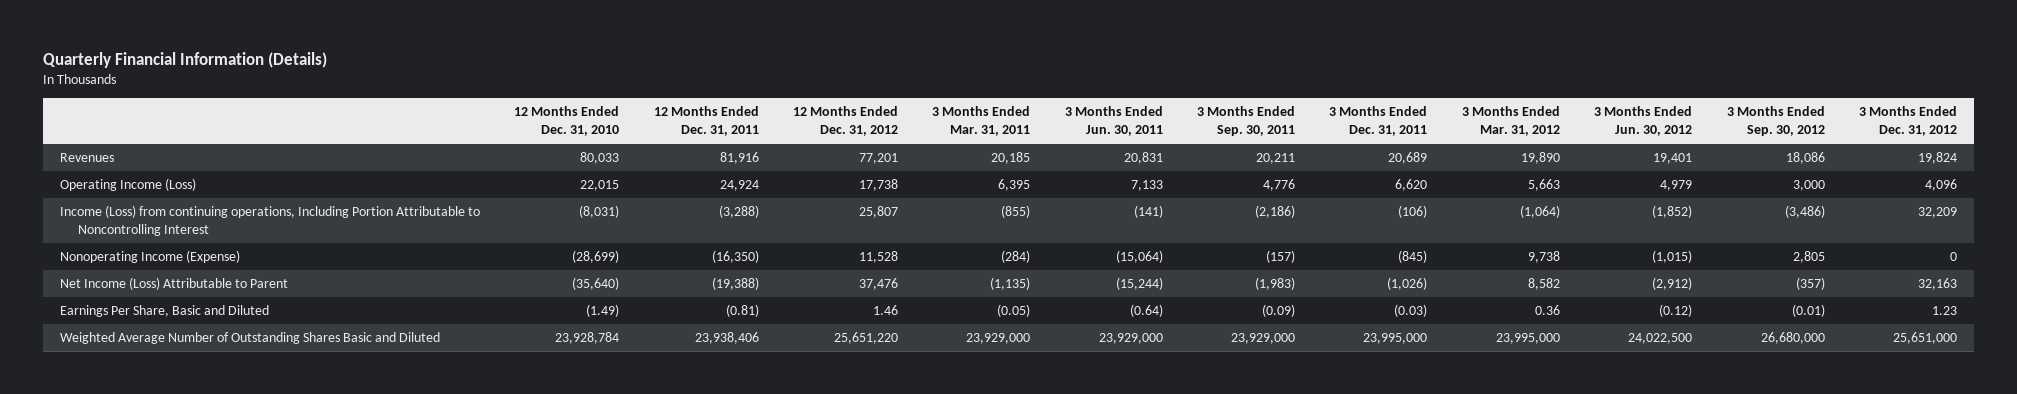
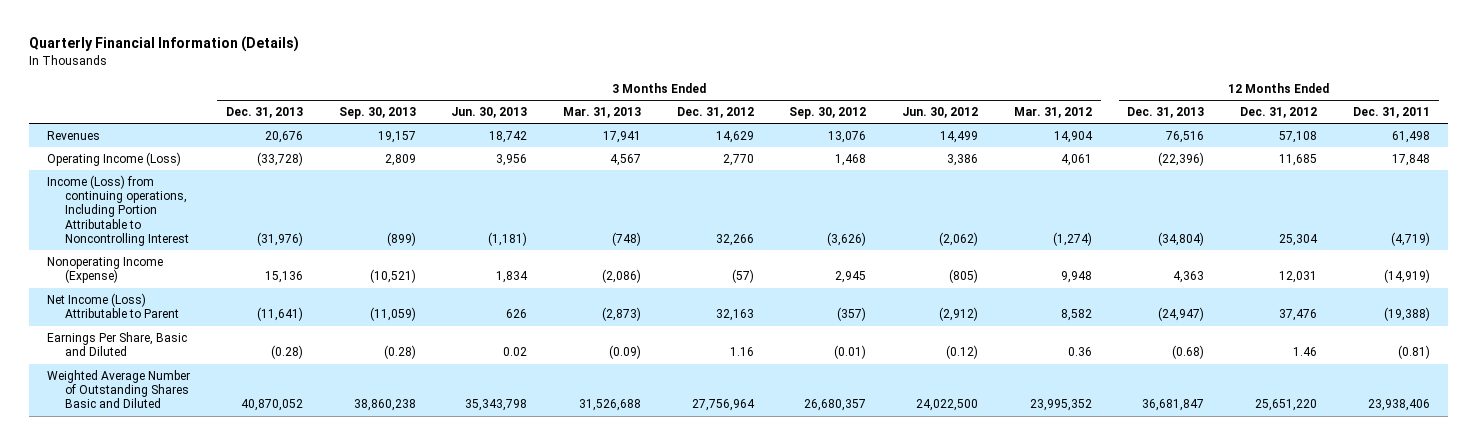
[514,106,620,137] 12 Months Ended Dec. 31, 2010 -> none
[932,106,1031,137] 3 Months Ended Mar. 31, 2011 -> none
[1064,106,1163,137] 3 Months Ended Jun. 30, 2011 -> none
[1197,106,1296,137] 3 Months Ended Sep. 30, 2011 -> none
[1329,106,1428,137] 3 Months Ended Dec. 31, 2011 -> none
none -> [225,107,303,119] Dec. 31, 2013
none -> [338,107,416,120] Sep. 30, 2013
none -> [451,107,528,119] Jun. 30, 2013
none -> [563,107,642,119] Mar. 31, 2013
none -> [1127,107,1205,119] Dec. 31, 2013
[719,152,759,165] 81,916 -> [1391,130,1430,143] 61,498
[858,153,898,165] 77,201 -> [1279,130,1318,143] 57,108
[1520,152,1560,165] 19,890 -> [1053,130,1093,143] 14,904
[1653,153,1693,165] 19,401 -> [940,130,979,143] 14,499
[1785,152,1825,165] 18,086 -> [828,130,867,143] 13,076
[1917,152,1957,165] 19,824 -> [715,130,754,143] 14,629
[719,180,759,192] 24,924 -> [1391,153,1430,166] 17,848
[858,179,898,192] 17,738 -> [1279,153,1318,166] 11,685
[1527,179,1560,192] 5,663 -> [1060,153,1092,166] 4,061
[1660,180,1693,192] 4,979 -> [947,153,979,166] 3,386
[1792,180,1825,192] 3,000 -> [835,153,867,166] 1,468
[1924,179,1957,192] 4,096 -> [722,153,754,166] 2,770
[718,205,759,219] (3,288) -> [1390,231,1430,246] (4,719)
[858,206,898,219] 25,807 -> [1279,233,1319,246] 25,304
[1519,205,1560,219] (1,064) -> [1052,231,1092,246] (1,274)
[1652,205,1693,219] (1,852) -> [939,231,979,246] (2,062)
[1784,205,1825,219] (3,486) -> [827,231,867,246] (3,626)
[1917,207,1957,219] 32,209 -> [715,233,754,246] 32,266
[711,250,759,264] (16,350) -> [1383,269,1430,284] (14,919)
[858,251,898,264] 11,528 -> [1279,271,1318,284] 12,031
[1527,251,1560,264] 9,738 -> [1060,271,1092,284] 9,948
[1652,250,1693,264] (1,015) -> [949,269,979,284] (805)
[1792,251,1825,264] 2,805 -> [835,271,867,284] 2,945
[1949,252,1957,262] 0 -> [731,269,754,284] (57)
[1931,306,1957,316] 1.23 -> [729,347,754,357] 1.16
[1495,333,1560,345] 23,995,000 -> [1029,399,1092,412] 23,995,352
[1760,332,1825,345] 26,680,000 -> [804,399,867,412] 26,680,357
[1892,332,1957,345] 25,651,000 -> [691,399,755,412] 27,756,964

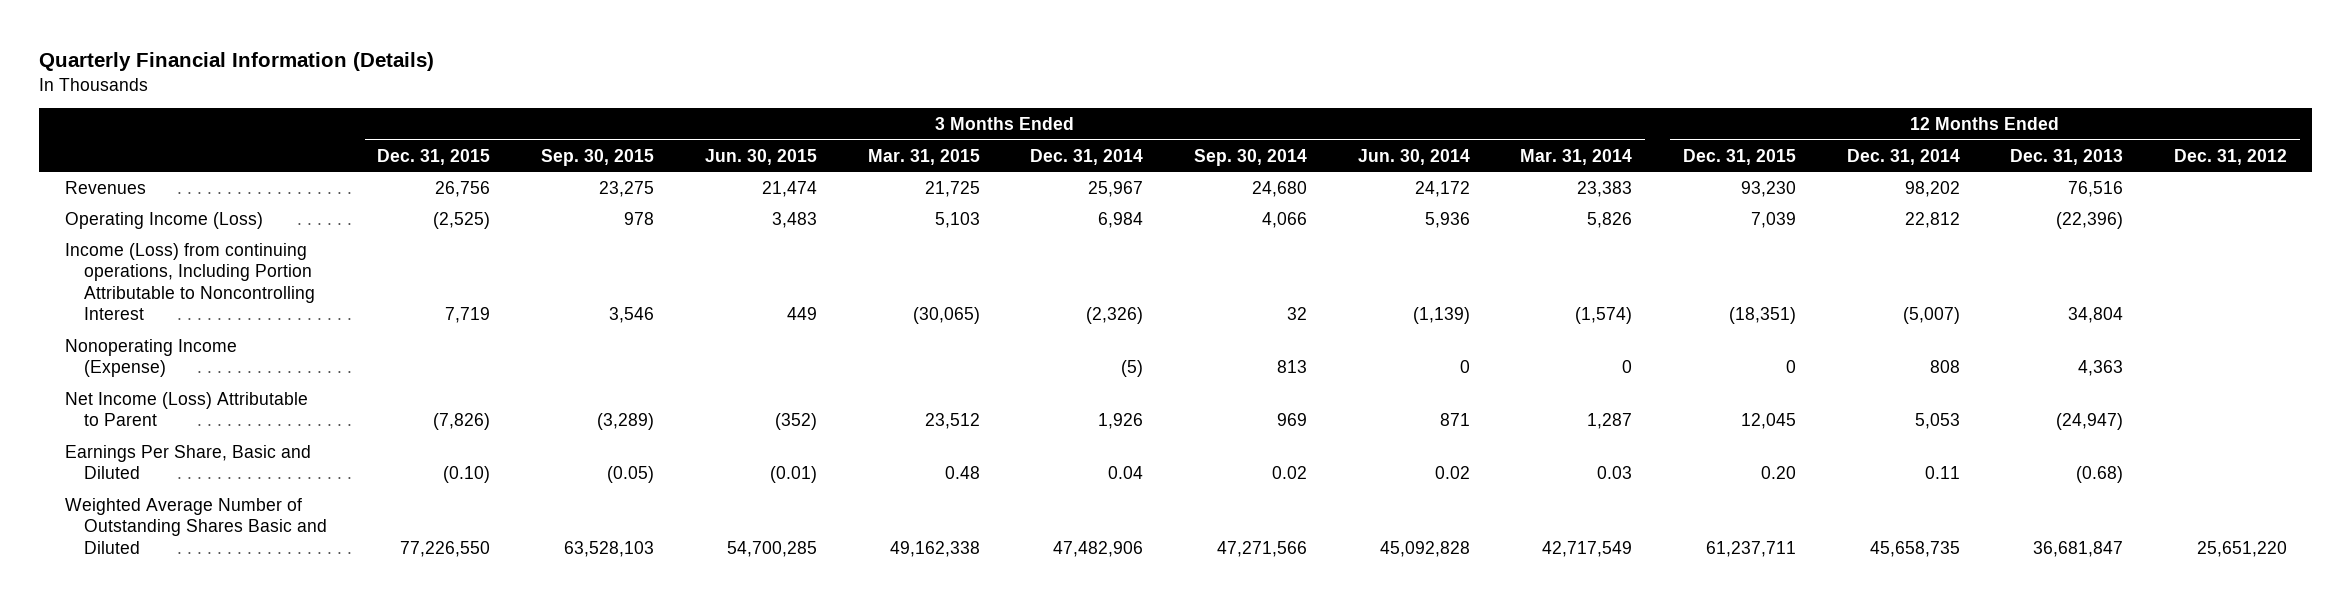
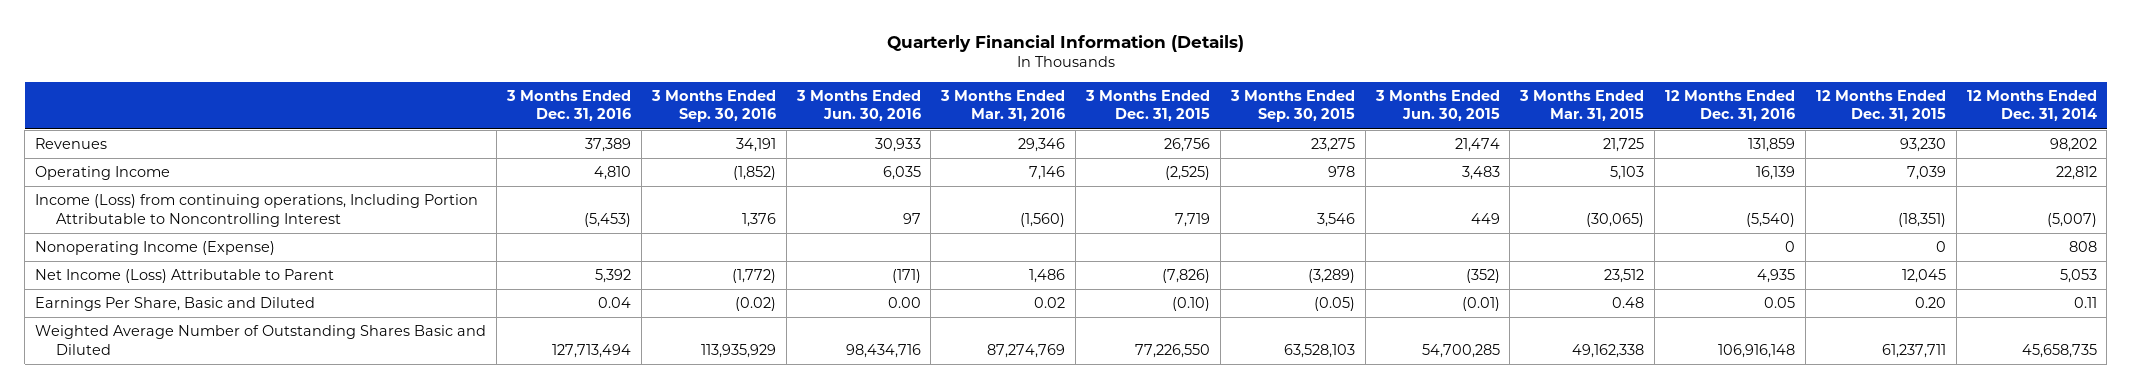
[1030,148,1144,165] Dec. 31, 2014 -> none
[1193,148,1307,166] Sep. 30, 2014 -> none
[1357,148,1470,165] Jun. 30, 2014 -> none
[1520,148,1633,165] Mar. 31, 2014 -> none
[2010,148,2124,165] Dec. 31, 2013 -> none
[2174,148,2288,165] Dec. 31, 2012 -> none
none -> [506,90,632,122] 3 Months Ended Dec. 31, 2016
none -> [650,90,776,123] 3 Months Ended Sep. 30, 2016
none -> [795,90,921,122] 3 Months Ended Jun. 30, 2016
none -> [940,90,1066,122] 3 Months Ended Mar. 31, 2016
none -> [1665,90,1796,122] 12 Months Ended Dec. 31, 2016
[64,211,263,229] Operating Income (Loss) -> [35,166,171,181] Operating Income

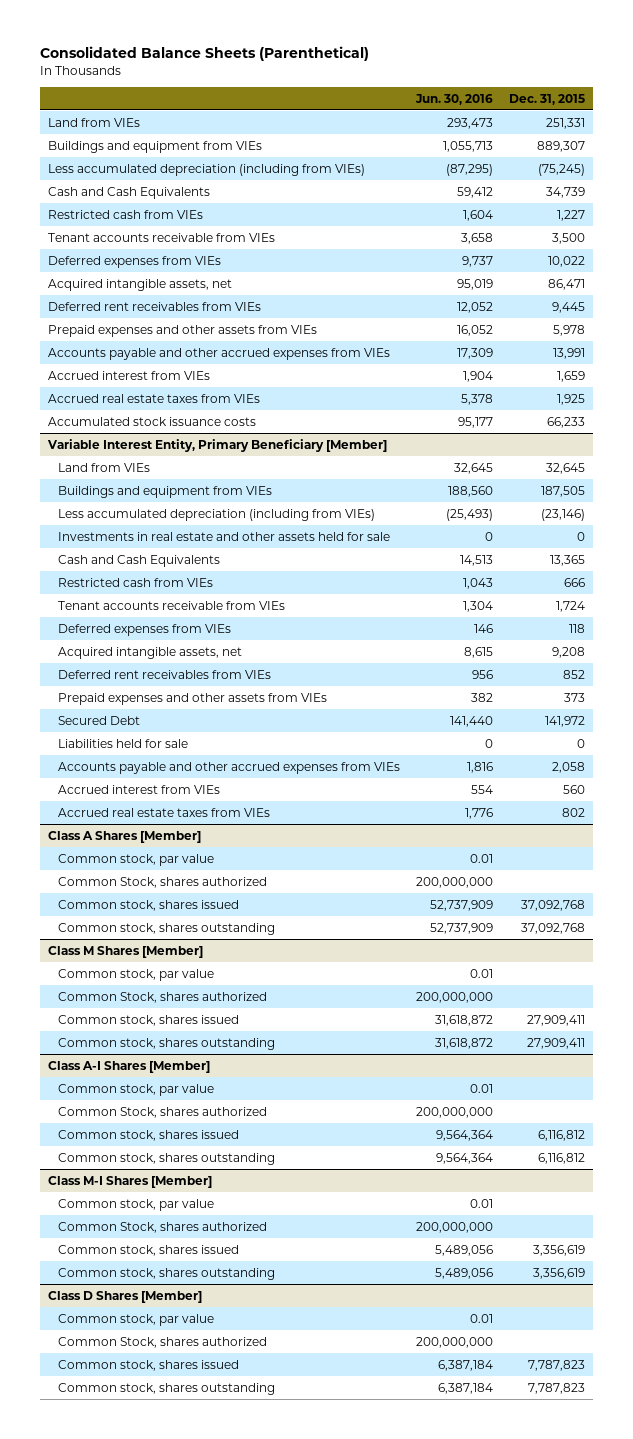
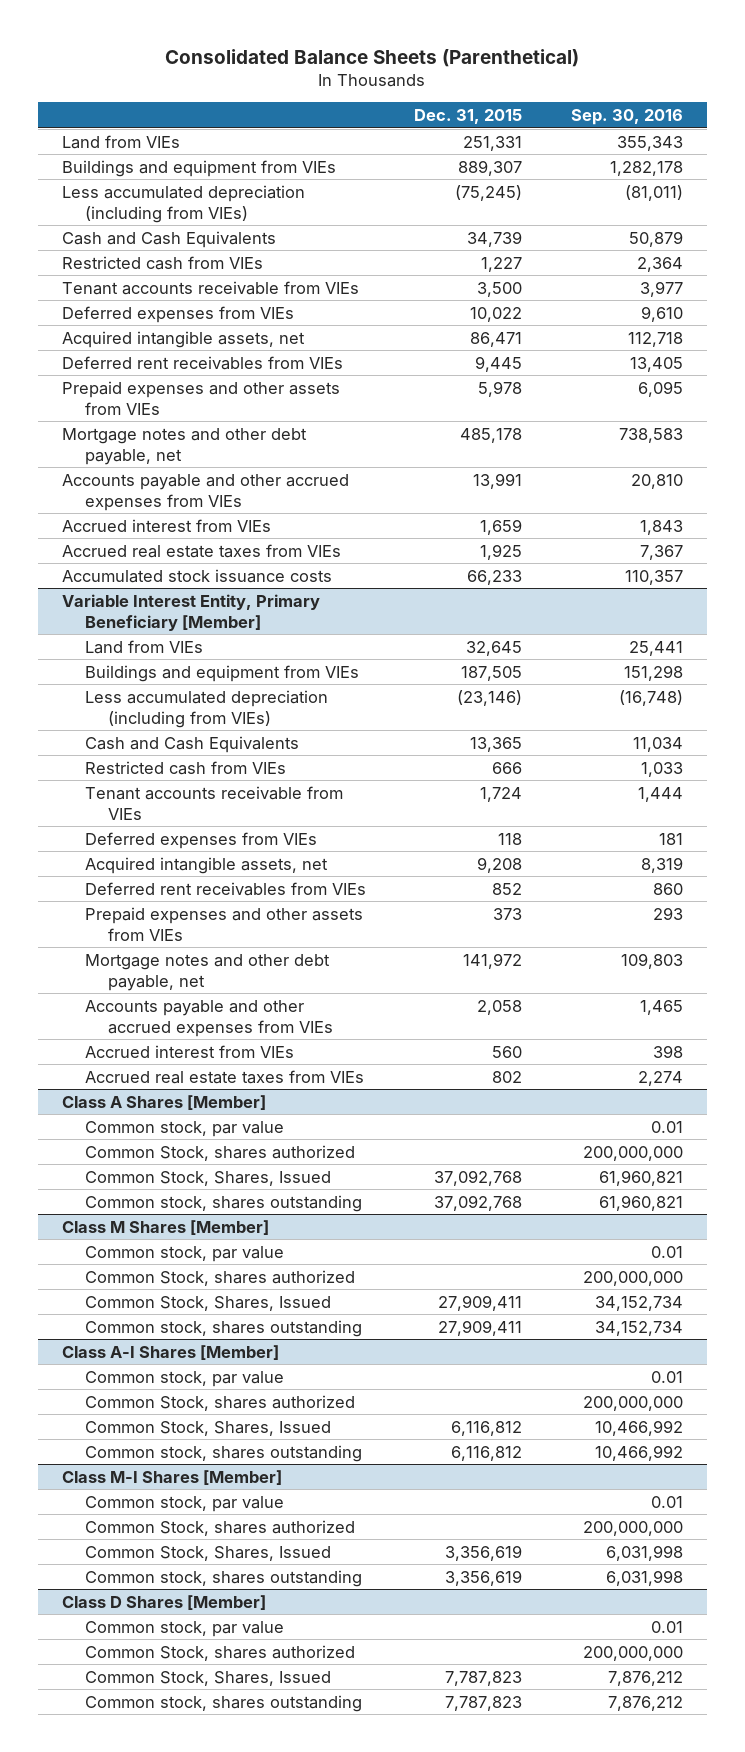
[415,93,494,105] Jun. 30, 2016 -> none
none -> [570,109,683,126] Sep. 30, 2016
none -> [62,427,308,465] Mortgage notes and other debt payable, net
[58,531,391,541] Investments in real estate and other assets held for sale -> none
[58,738,189,748] Liabilities held for sale -> none
[58,715,141,725] Secured Debt -> [84,953,330,991] Mortgage notes and other debt payable, net
[58,899,240,911] Common stock, shares issued -> [84,1170,331,1186] Common Stock, Shares, Issued
[58,1014,240,1026] Common stock, shares issued -> [84,1295,331,1311] Common Stock, Shares, Issued
[58,1129,240,1141] Common stock, shares issued -> [84,1420,331,1436] Common Stock, Shares, Issued
[58,1244,240,1256] Common stock, shares issued -> [84,1545,331,1561] Common Stock, Shares, Issued
[58,1359,240,1371] Common stock, shares issued -> [84,1670,331,1686] Common Stock, Shares, Issued

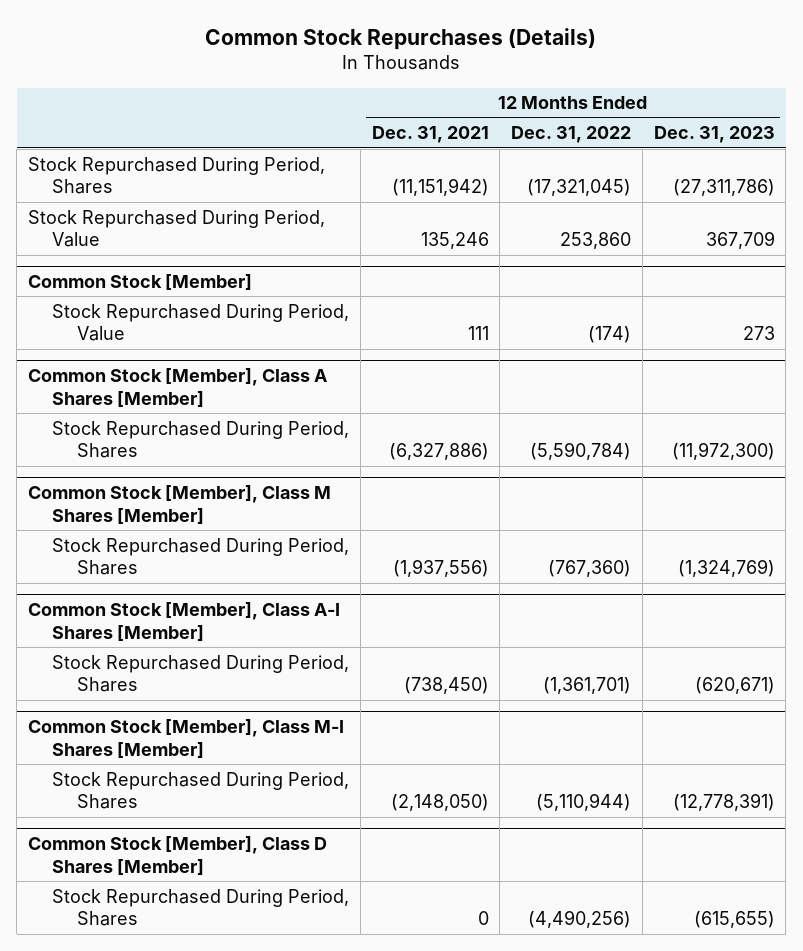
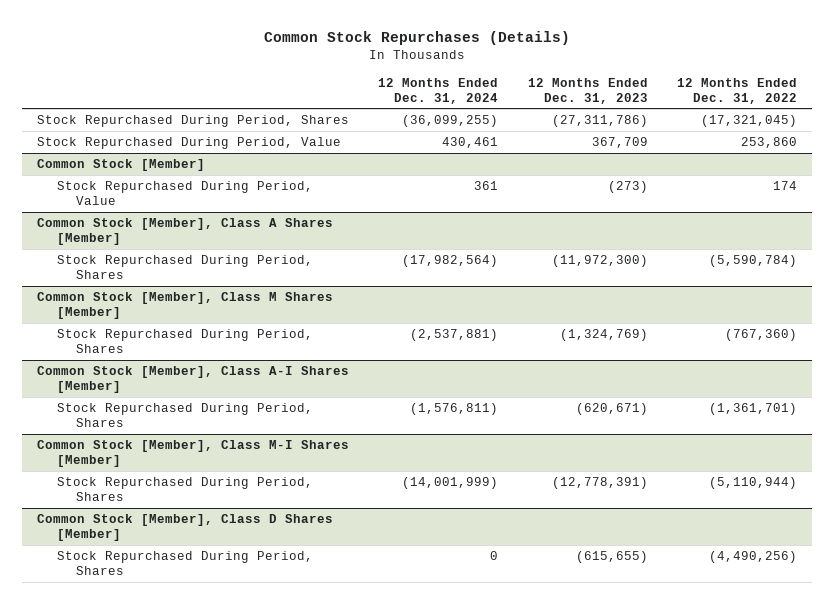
[371,126,489,144] Dec. 31, 2021 -> none
none -> [378,77,499,104] 12 Months Ended Dec. 31, 2024
[588,326,632,344] (174) -> [772,181,797,191] 174
[742,326,775,341] 273 -> [607,181,648,194] (273)

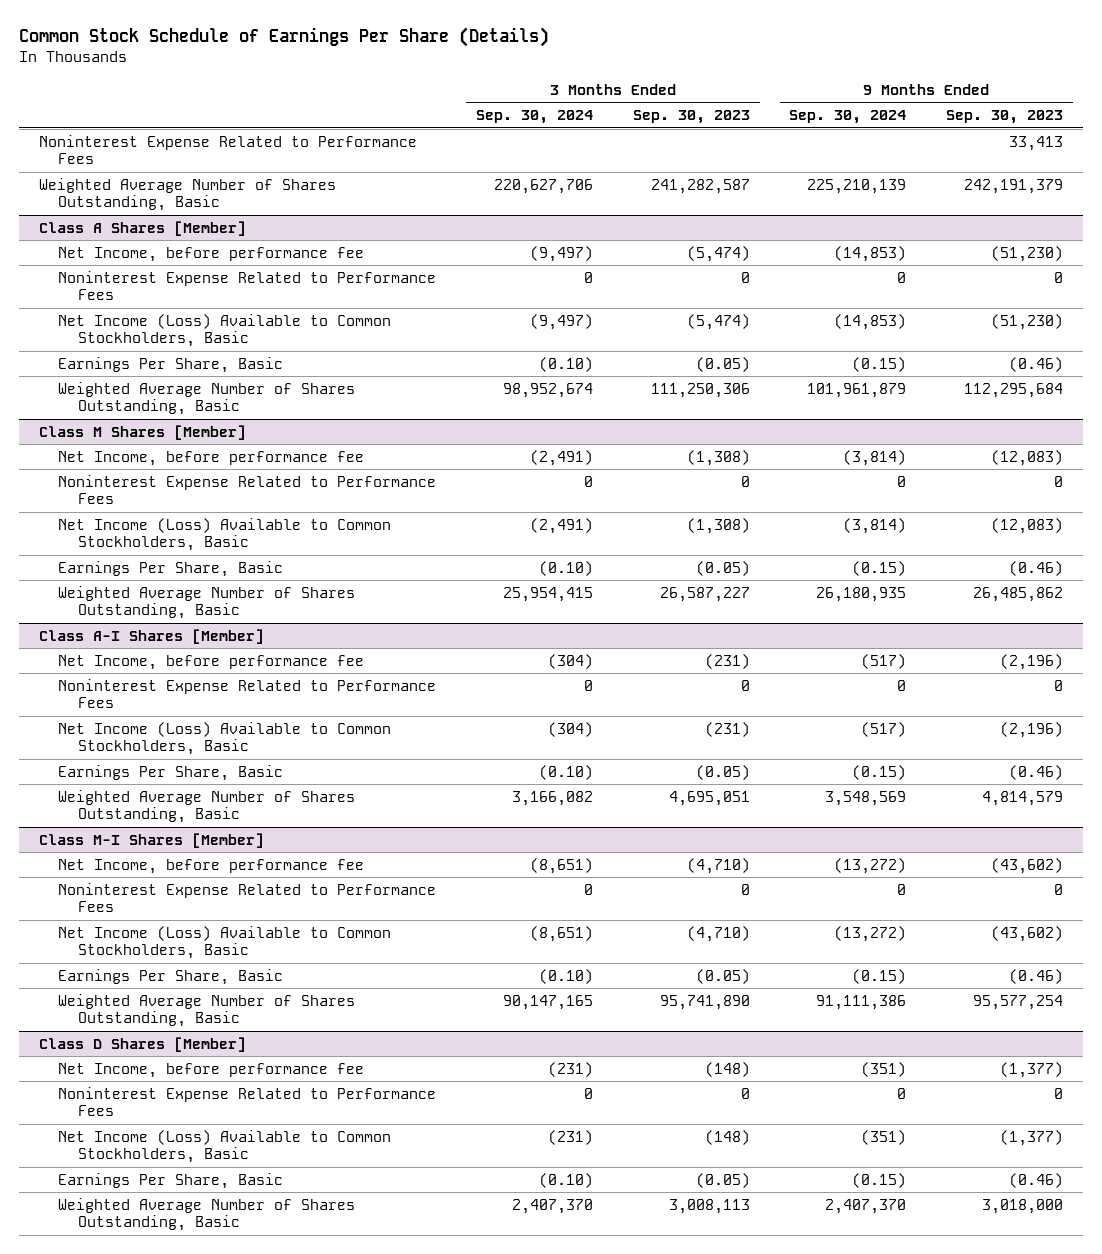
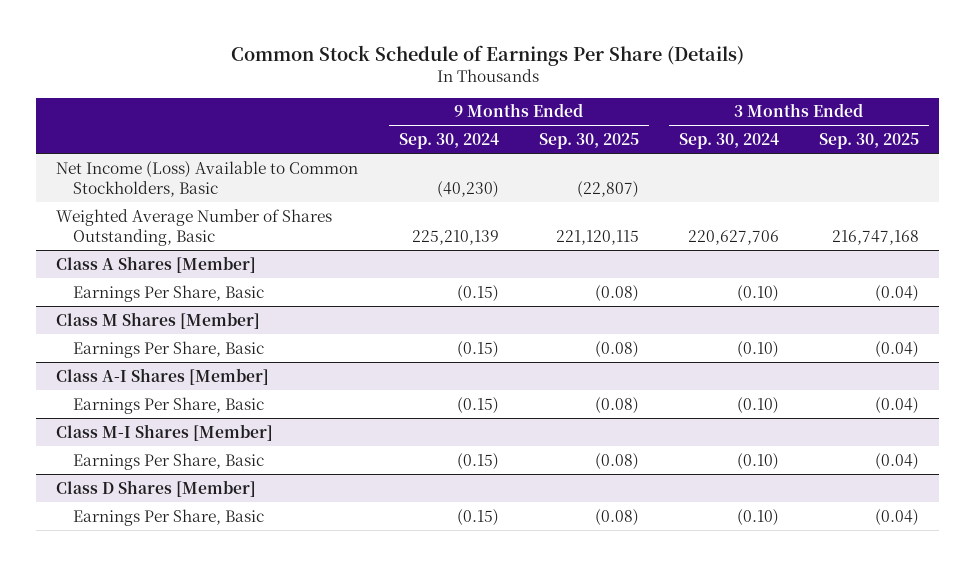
[632,110,750,125] Sep. 30, 2023 -> none
[946,110,1064,125] Sep. 30, 2023 -> none
none -> [538,133,639,150] Sep. 30, 2025
none -> [818,133,919,150] Sep. 30, 2025
[39,134,418,165] Noninterest Expense Related to Performance Fees -> none
none -> [56,160,359,197] Net Income (Loss) Available to Common Stockholders, Basic
[58,246,365,262] Net Income, before performance fee -> none
[58,270,437,301] Noninterest Expense Related to Performance Fees -> none
[58,313,392,348] Net Income (Loss) Available to Common Stockholders, Basic -> none
[58,381,356,416] Weighted Average Number of Shares Outstanding, Basic -> none
[58,450,365,466] Net Income, before performance fee -> none
[58,474,437,505] Noninterest Expense Related to Performance Fees -> none
[58,517,392,552] Net Income (Loss) Available to Common Stockholders, Basic -> none
[58,585,356,620] Weighted Average Number of Shares Outstanding, Basic -> none
[58,654,365,670] Net Income, before performance fee -> none
[58,678,437,709] Noninterest Expense Related to Performance Fees -> none
[58,721,392,756] Net Income (Loss) Available to Common Stockholders, Basic -> none
[58,789,356,824] Weighted Average Number of Shares Outstanding, Basic -> none
[58,858,365,874] Net Income, before performance fee -> none
[58,882,437,913] Noninterest Expense Related to Performance Fees -> none
[58,925,392,960] Net Income (Loss) Available to Common Stockholders, Basic -> none
[58,993,356,1028] Weighted Average Number of Shares Outstanding, Basic -> none
[58,1062,365,1078] Net Income, before performance fee -> none
[58,1086,437,1117] Noninterest Expense Related to Performance Fees -> none
[58,1129,392,1164] Net Income (Loss) Available to Common Stockholders, Basic -> none
[58,1197,356,1232] Weighted Average Number of Shares Outstanding, Basic -> none

